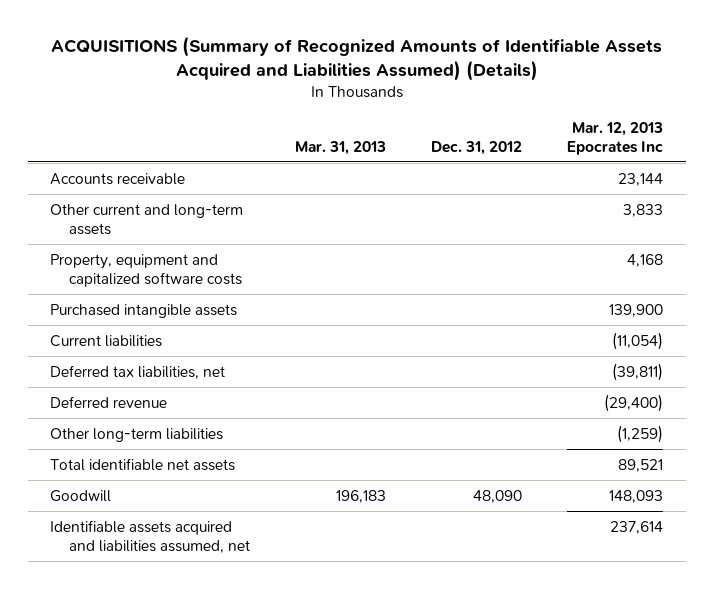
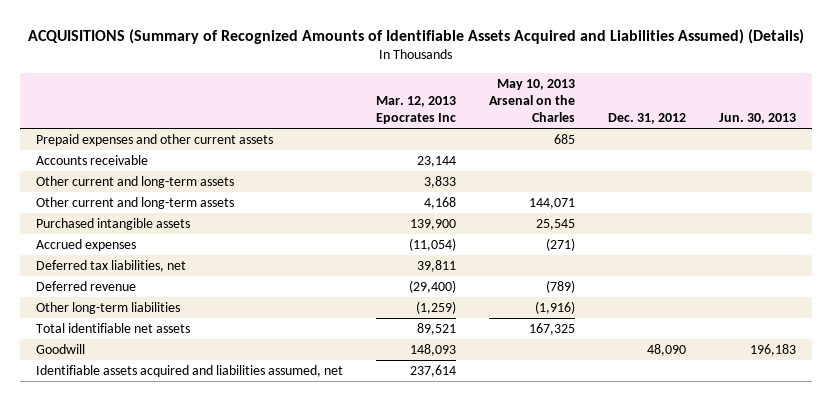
[295,140,387,155] Mar. 31, 2013 -> none
none -> [488,79,575,122] May 10, 2013 Arsenal on the Charles
none -> [718,112,796,124] Jun. 30, 2013
none -> [36,134,274,147] Prepaid expenses and other current assets
[50,253,243,287] Property, equipment and capitalized software costs -> [36,197,235,210] Other current and long-term assets
[50,334,163,347] Current liabilities -> [36,239,137,252] Accrued expenses
[612,362,664,381] (39,811) -> [417,260,457,273] 39,811

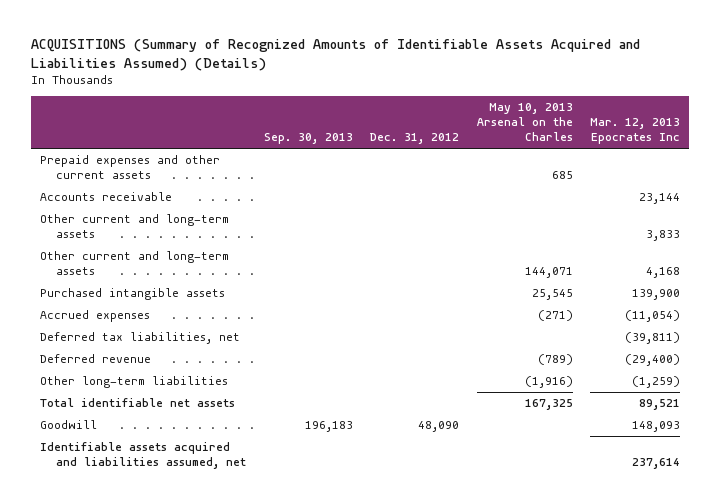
[718,112,796,124] Jun. 30, 2013 -> none
none -> [263,132,353,144] Sep. 30, 2013
[417,260,457,273] 39,811 -> [625,332,681,345] (39,811)

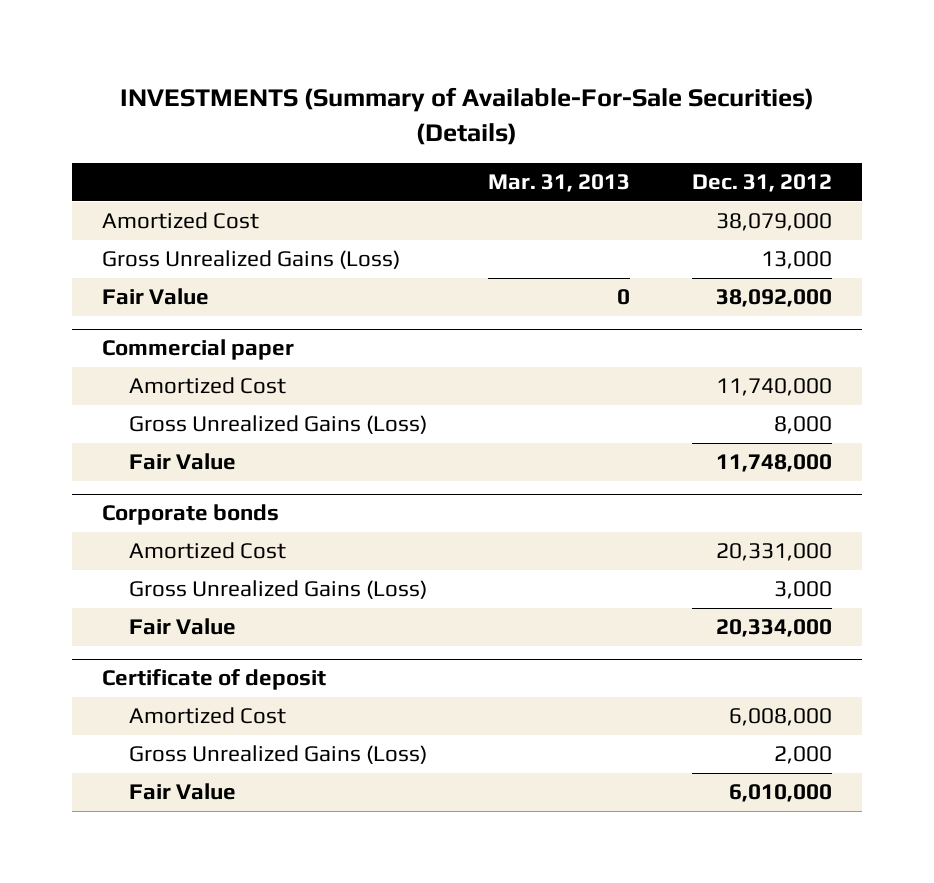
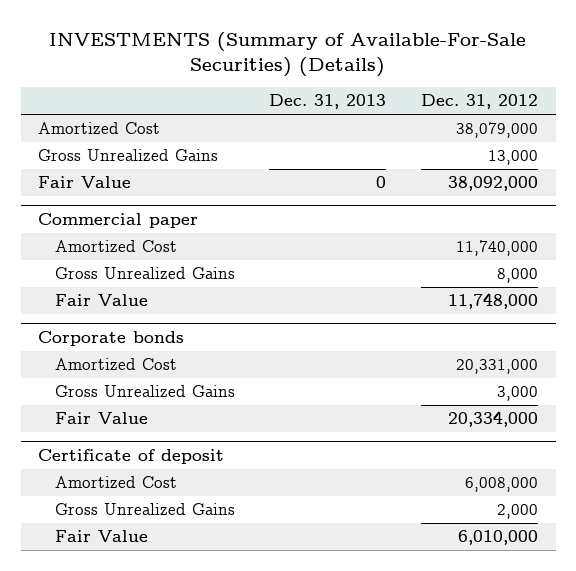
[488,174,631,193] Mar. 31, 2013 -> none
none -> [269,94,387,110] Dec. 31, 2013
[102,250,401,270] Gross Unrealized Gains (Loss) -> [37,149,218,162] Gross Unrealized Gains
[129,415,428,435] Gross Unrealized Gains (Loss) -> [54,267,235,280] Gross Unrealized Gains
[129,580,428,600] Gross Unrealized Gains (Loss) -> [54,385,235,398] Gross Unrealized Gains
[129,745,428,765] Gross Unrealized Gains (Loss) -> [54,503,235,516] Gross Unrealized Gains

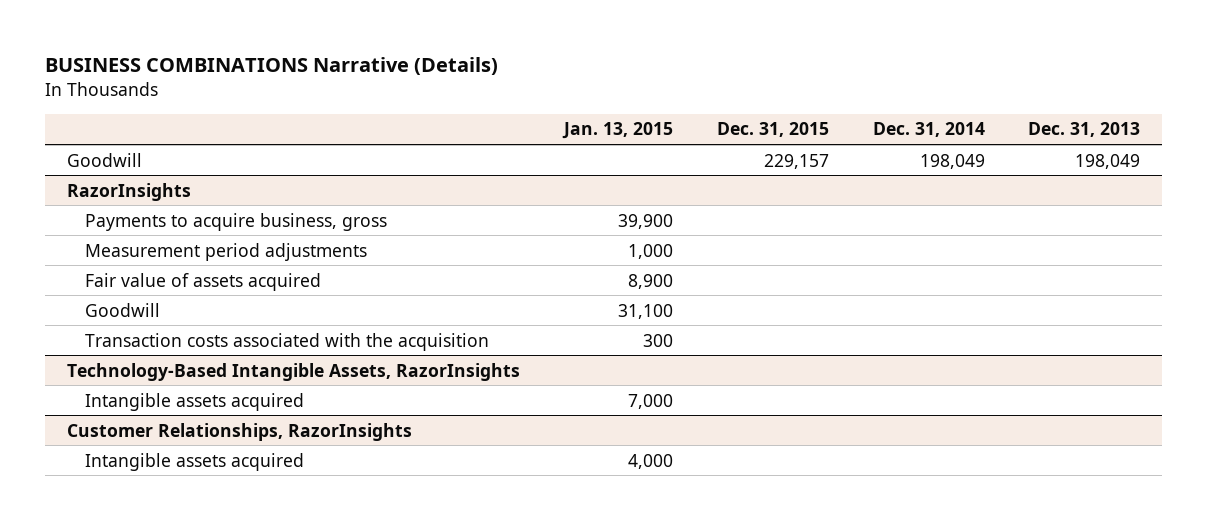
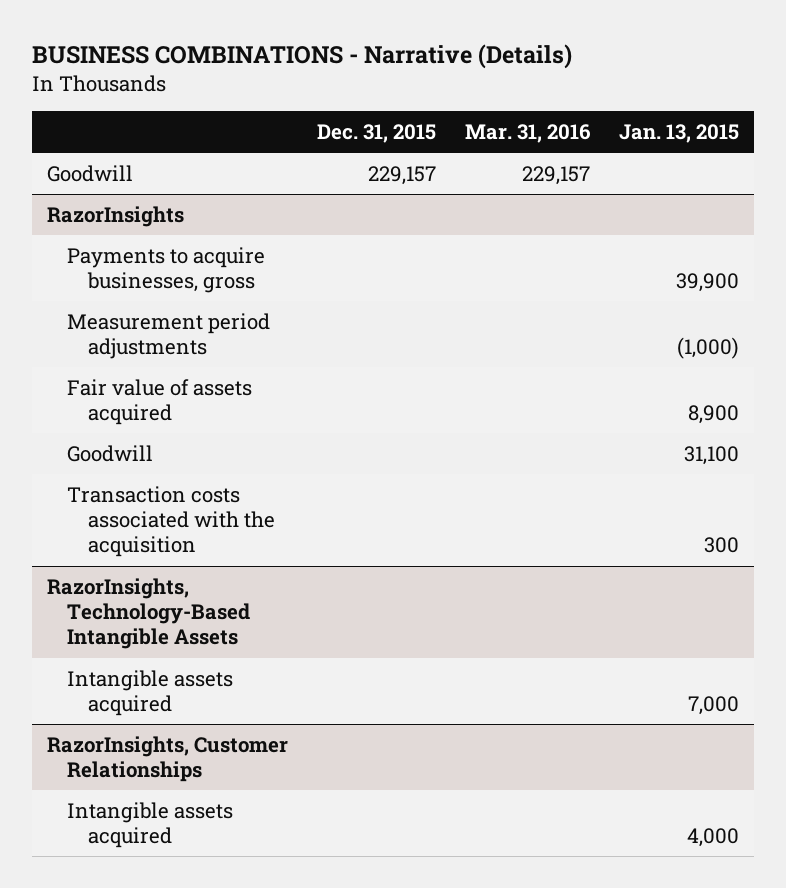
[45,57,499,76] BUSINESS COMBINATIONS Narrative (Details) -> [31,44,572,70] BUSINESS COMBINATIONS - Narrative (Details)
[872,122,985,138] Dec. 31, 2014 -> none
[1028,122,1141,138] Dec. 31, 2013 -> none
none -> [464,124,591,144] Mar. 31, 2016
[84,212,387,231] Payments to acquire business, gross -> [67,246,266,294] Payments to acquire businesses, gross
[627,243,673,259] 1,000 -> [677,337,740,360] (1,000)
[67,362,521,381] Technology-Based Intangible Assets, RazorInsights -> [46,577,251,650] RazorInsights, Technology-Based Intangible Assets
[67,422,413,441] Customer Relationships, RazorInsights -> [46,735,288,783] RazorInsights, Customer Relationships

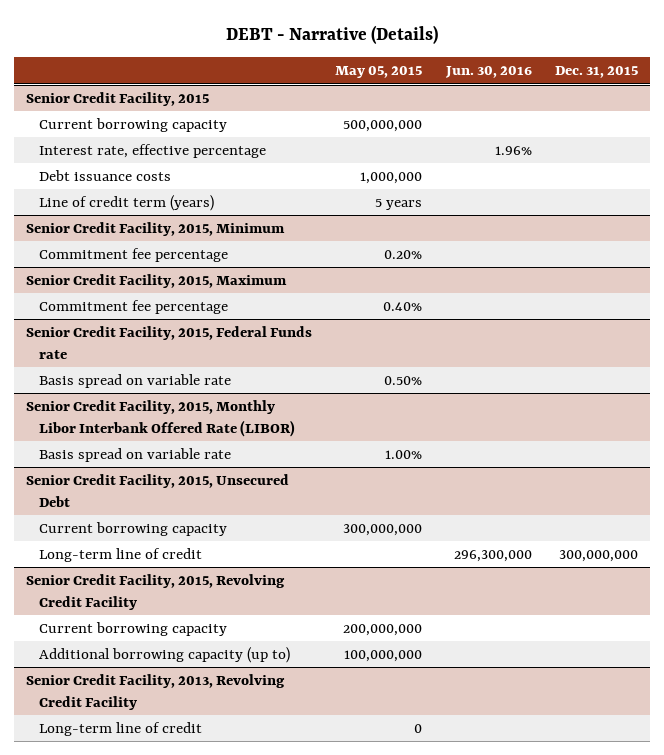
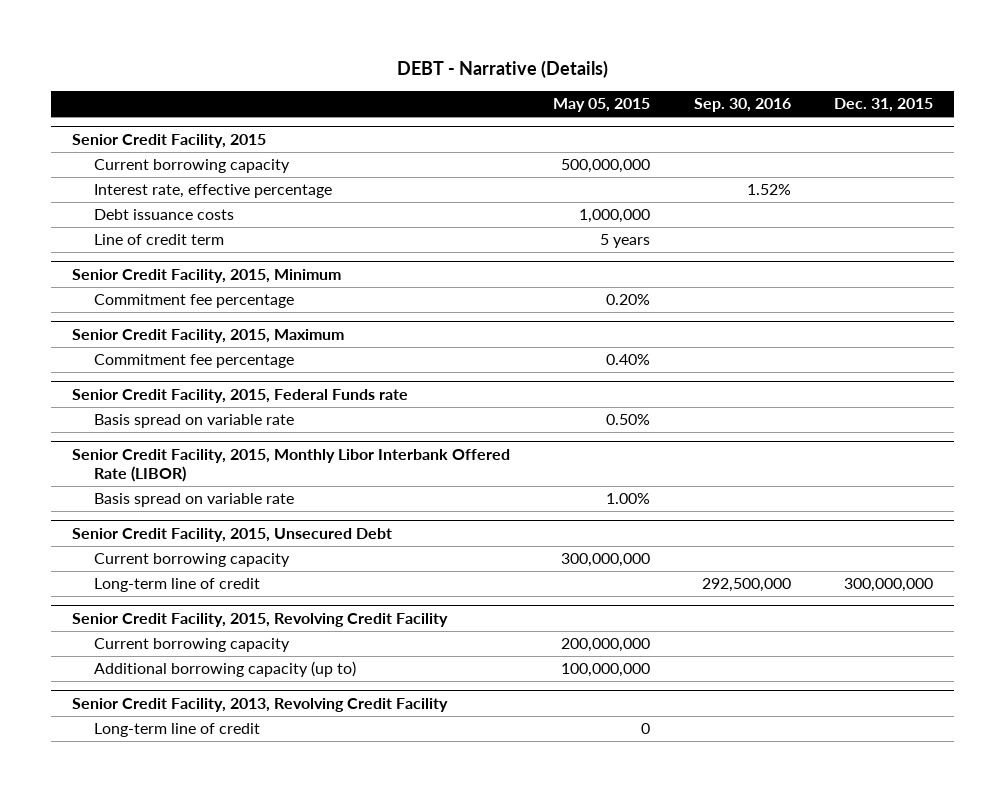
[444,66,532,79] Jun. 30, 2016 -> none
none -> [693,98,791,113] Sep. 30, 2016
[39,194,215,211] Line of credit term (years) -> [94,234,225,246] Line of credit term

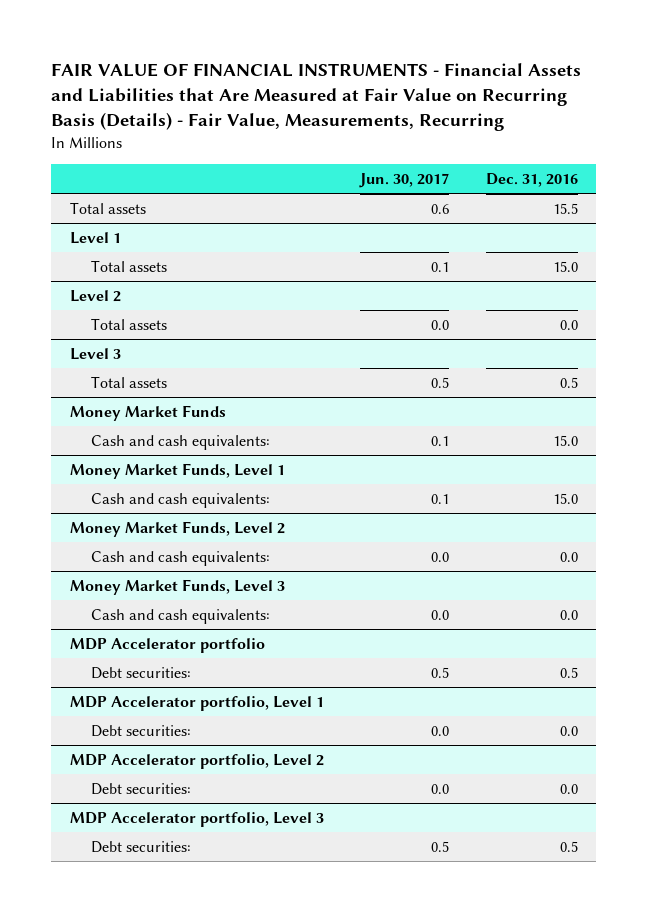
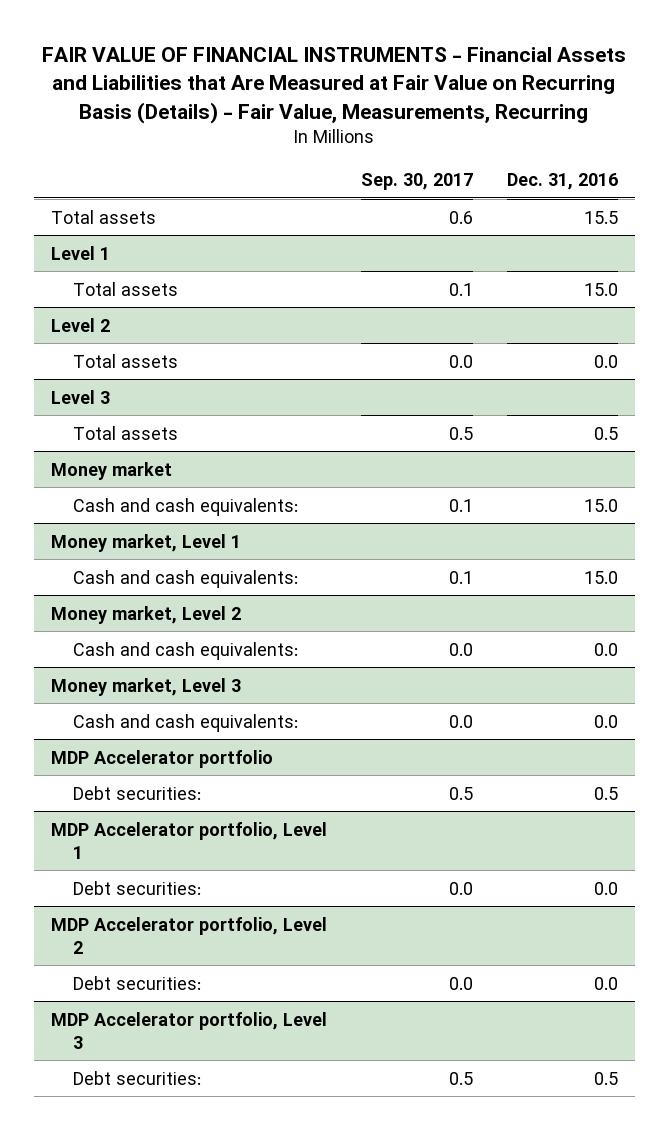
[359,172,450,188] Jun. 30, 2017 -> none
none -> [360,173,473,191] Sep. 30, 2017
[69,404,226,421] Money Market Funds -> [50,461,172,480] Money market
[69,462,285,479] Money Market Funds, Level 1 -> [50,533,241,552] Money market, Level 1
[69,520,285,537] Money Market Funds, Level 2 -> [50,605,241,624] Money market, Level 2
[69,578,285,595] Money Market Funds, Level 3 -> [50,677,241,696] Money market, Level 3

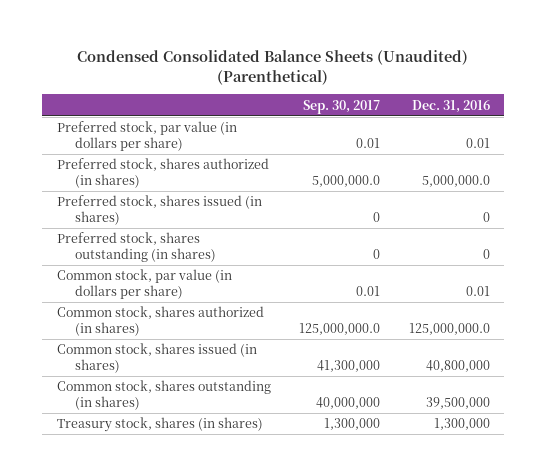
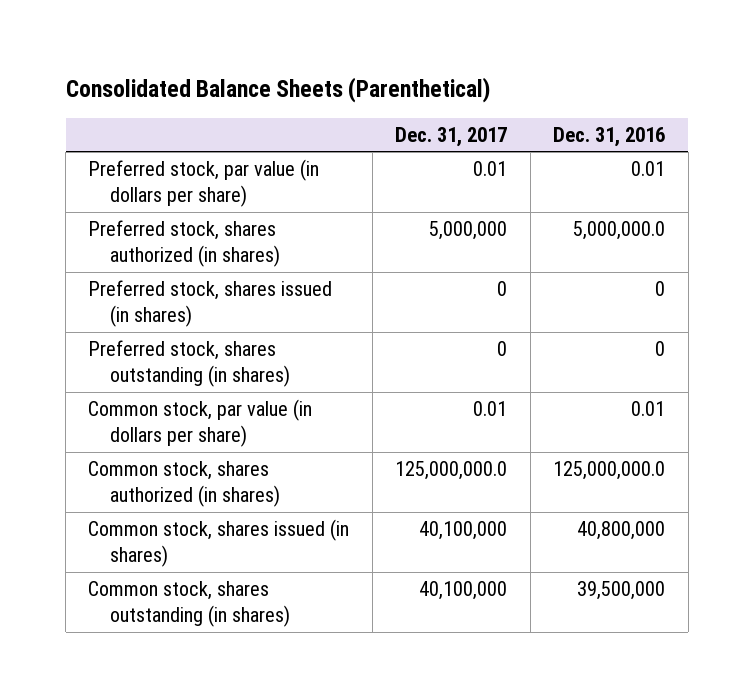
[77,49,469,85] Condensed Consolidated Balance Sheets (Unaudited) (Parenthetical) -> [65,77,490,104] Consolidated Balance Sheets (Parenthetical)
[303,99,381,114] Sep. 30, 2017 -> none
none -> [395,126,508,147] Dec. 31, 2017
[56,417,263,433] Treasury stock, shares (in shares) -> none

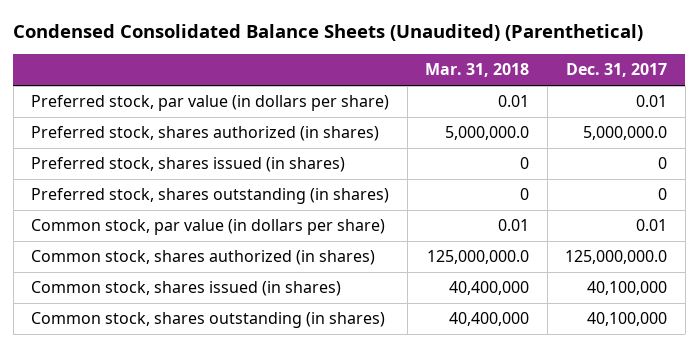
[65,77,490,104] Consolidated Balance Sheets (Parenthetical) -> [13,23,644,41] Condensed Consolidated Balance Sheets (Unaudited) (Parenthetical)
[553,126,666,147] Dec. 31, 2016 -> none
none -> [425,63,530,78] Mar. 31, 2018
[429,221,508,241] 5,000,000 -> [583,126,668,141] 5,000,000.0

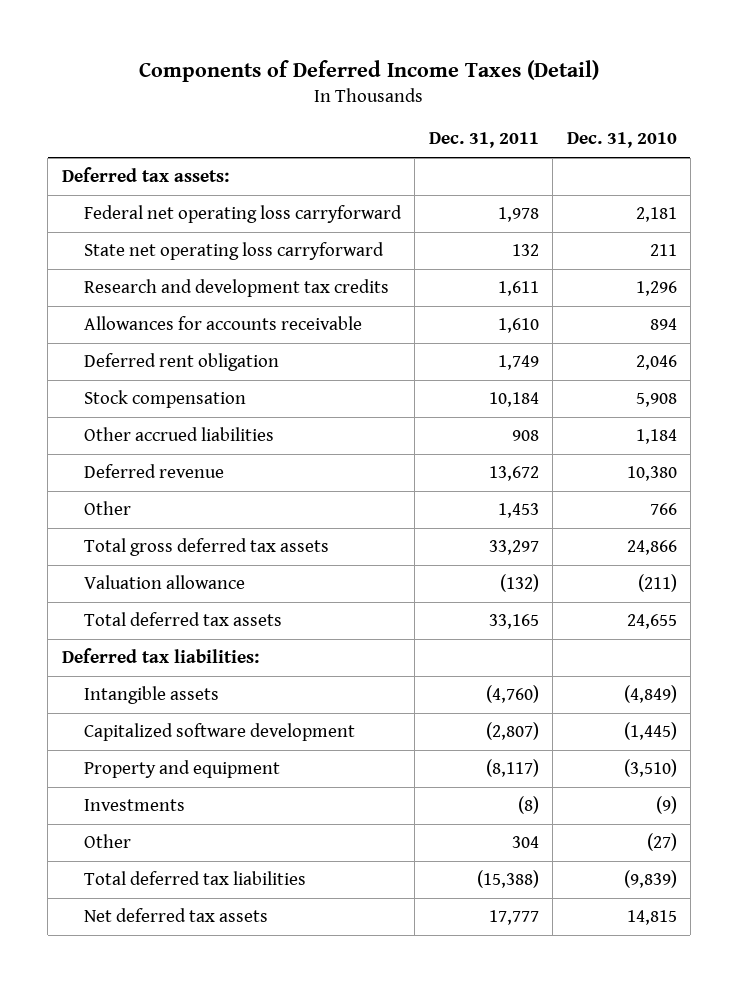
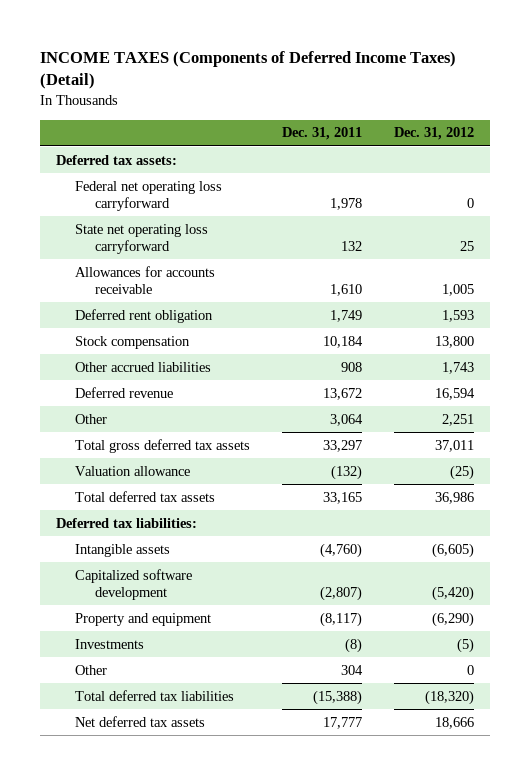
[139,59,600,82] Components of Deferred Income Taxes (Detail) -> [40,50,457,90] INCOME TAXES (Components of Deferred Income Taxes) (Detail)
[566,132,677,149] Dec. 31, 2010 -> none
none -> [394,127,475,141] Dec. 31, 2012
[83,279,389,298] Research and development tax credits -> none
[497,503,539,519] 1,453 -> [330,413,364,426] 3,064

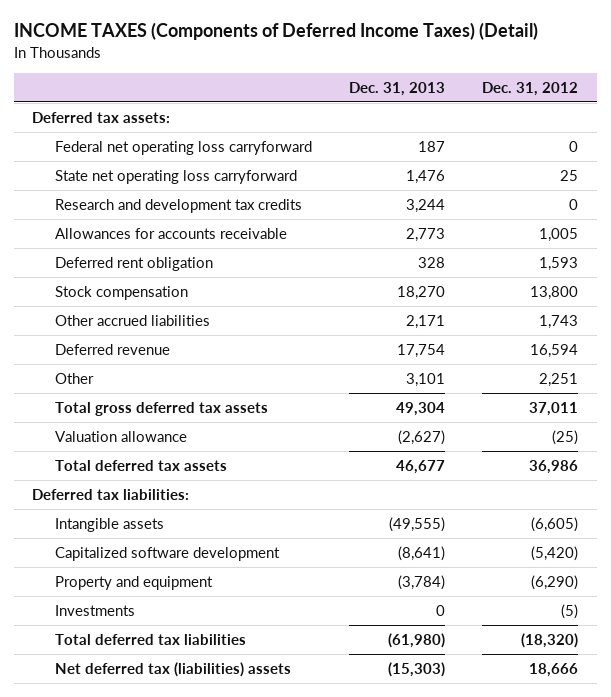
[282,127,363,141] Dec. 31, 2011 -> none
none -> [349,81,446,96] Dec. 31, 2013
none -> [55,198,303,213] Research and development tax credits
[75,664,108,675] Other -> none
[75,715,206,727] Net deferred tax assets -> [55,661,292,677] Net deferred tax (liabilities) assets

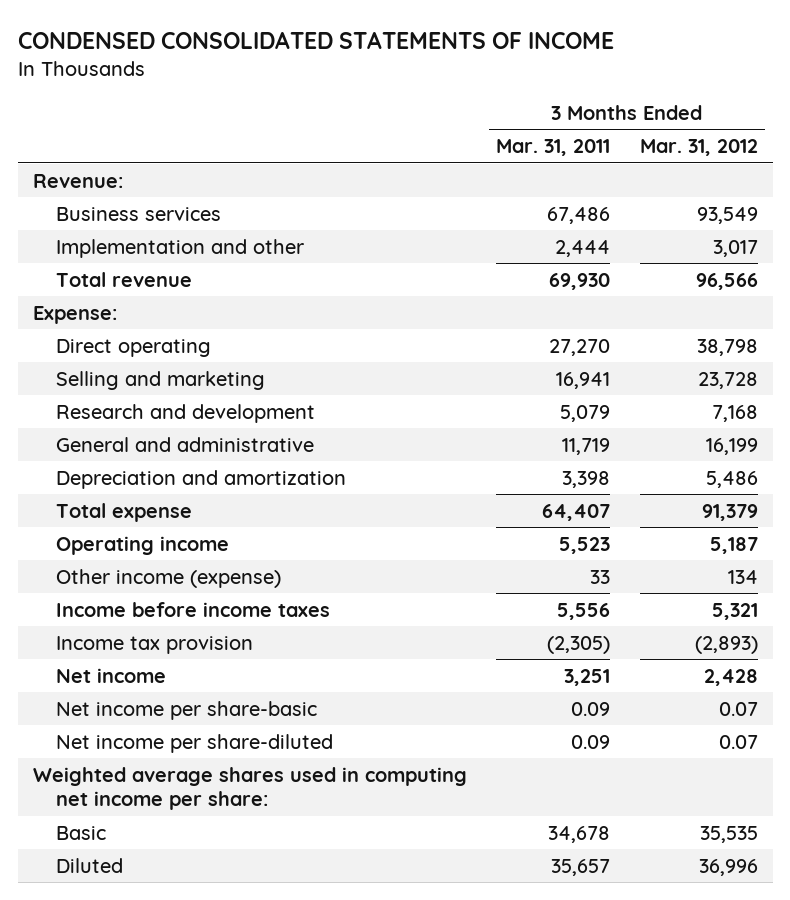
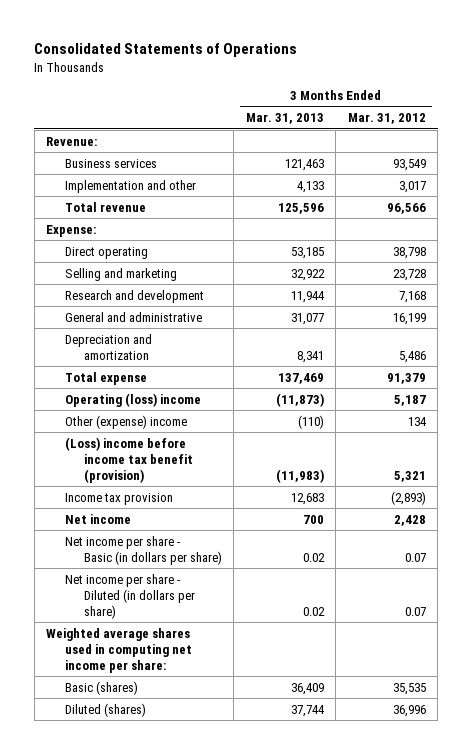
[17,31,614,50] CONDENSED CONSOLIDATED STATEMENTS OF INCOME -> [34,43,298,58] Consolidated Statements of Operations
[496,139,611,157] Mar. 31, 2011 -> none
none -> [245,113,324,125] Mar. 31, 2013
[56,535,230,555] Operating income -> [65,392,202,407] Operating (loss) income
[56,568,282,588] Other income (expense) -> [65,414,188,429] Other (expense) income
[56,601,331,617] Income before income taxes -> [65,436,193,483] (Loss) income before income tax benefit (provision)
[56,700,318,720] Net income per share-basic -> [65,535,222,565] Net income per share - Basic (in dollars per share)
[56,733,334,753] Net income per share-diluted -> [65,573,195,619] Net income per share - Diluted (in dollars per share)
[56,825,107,840] Basic -> [65,680,139,695] Basic (shares)
[56,857,124,873] Diluted -> [65,702,147,717] Diluted (shares)

